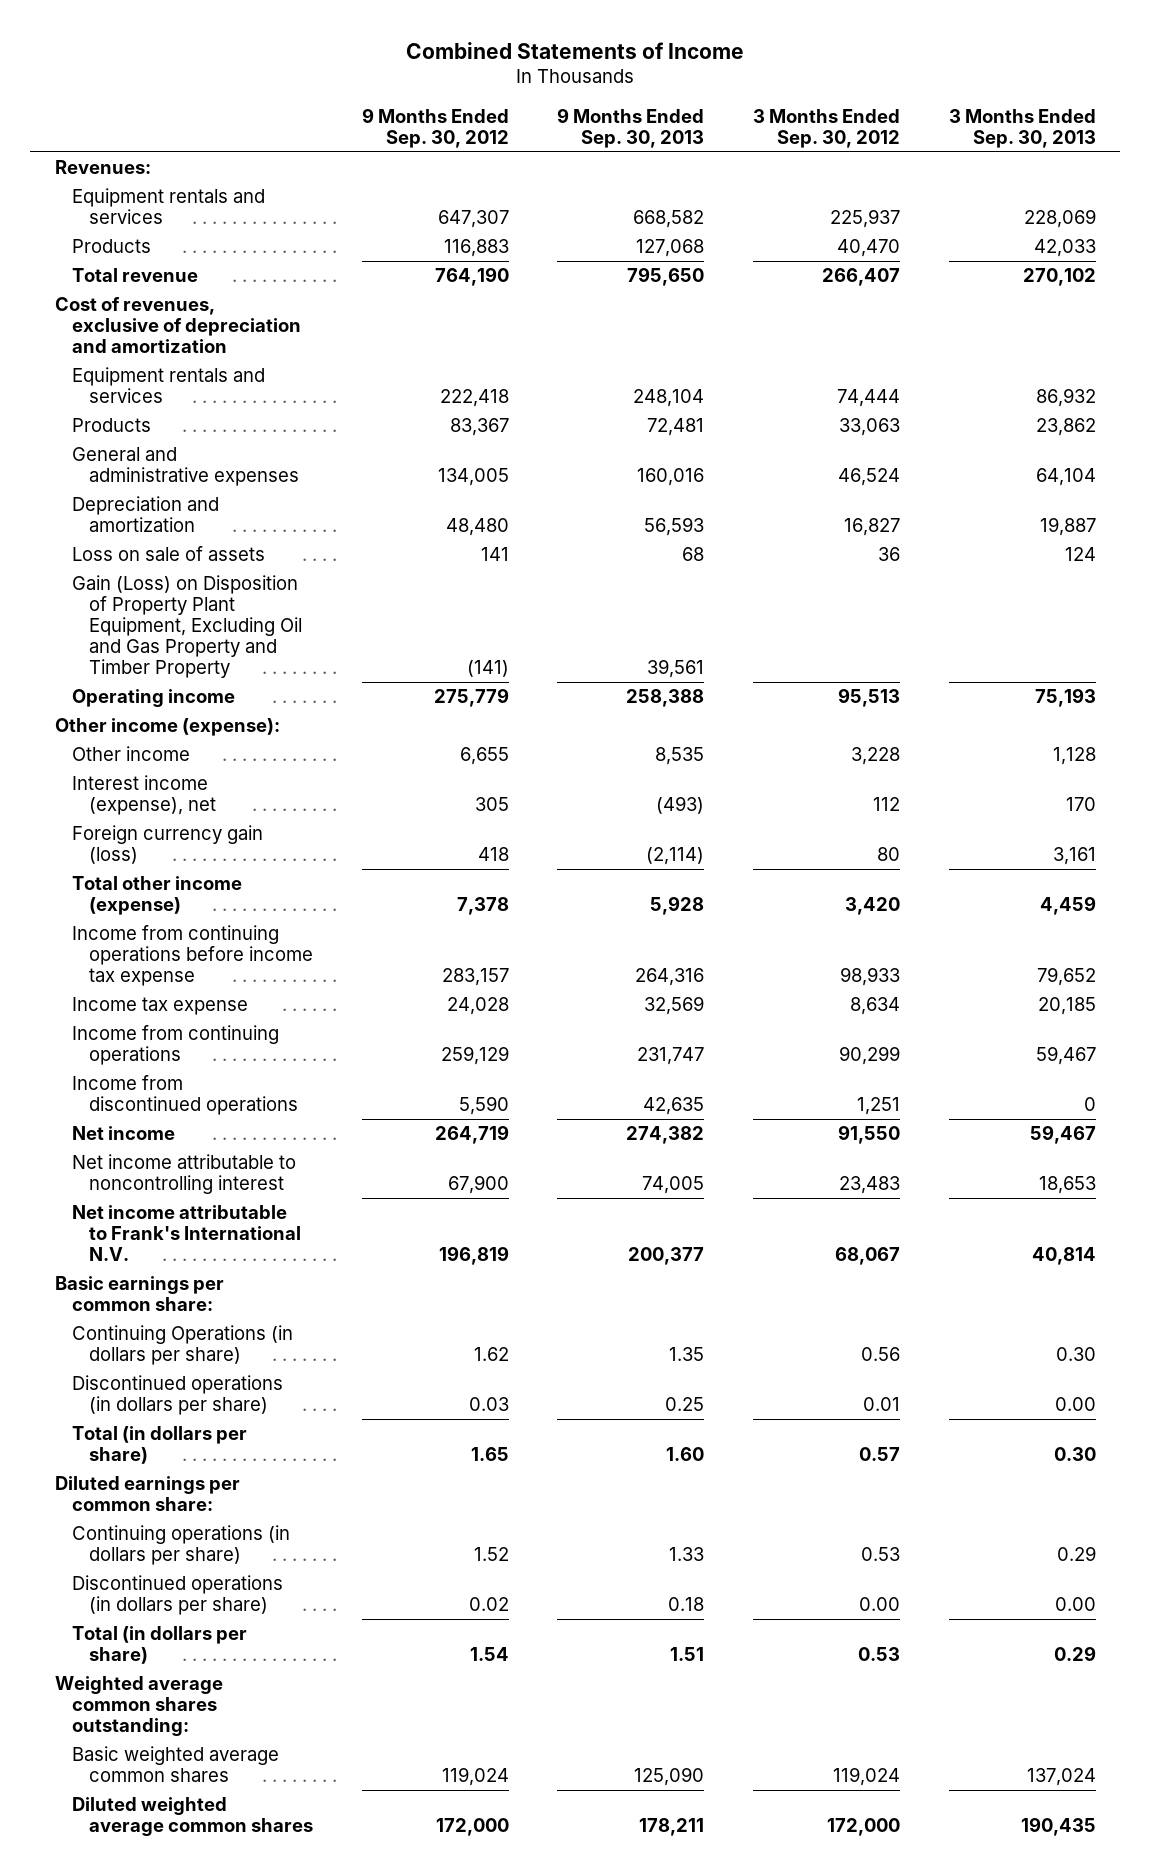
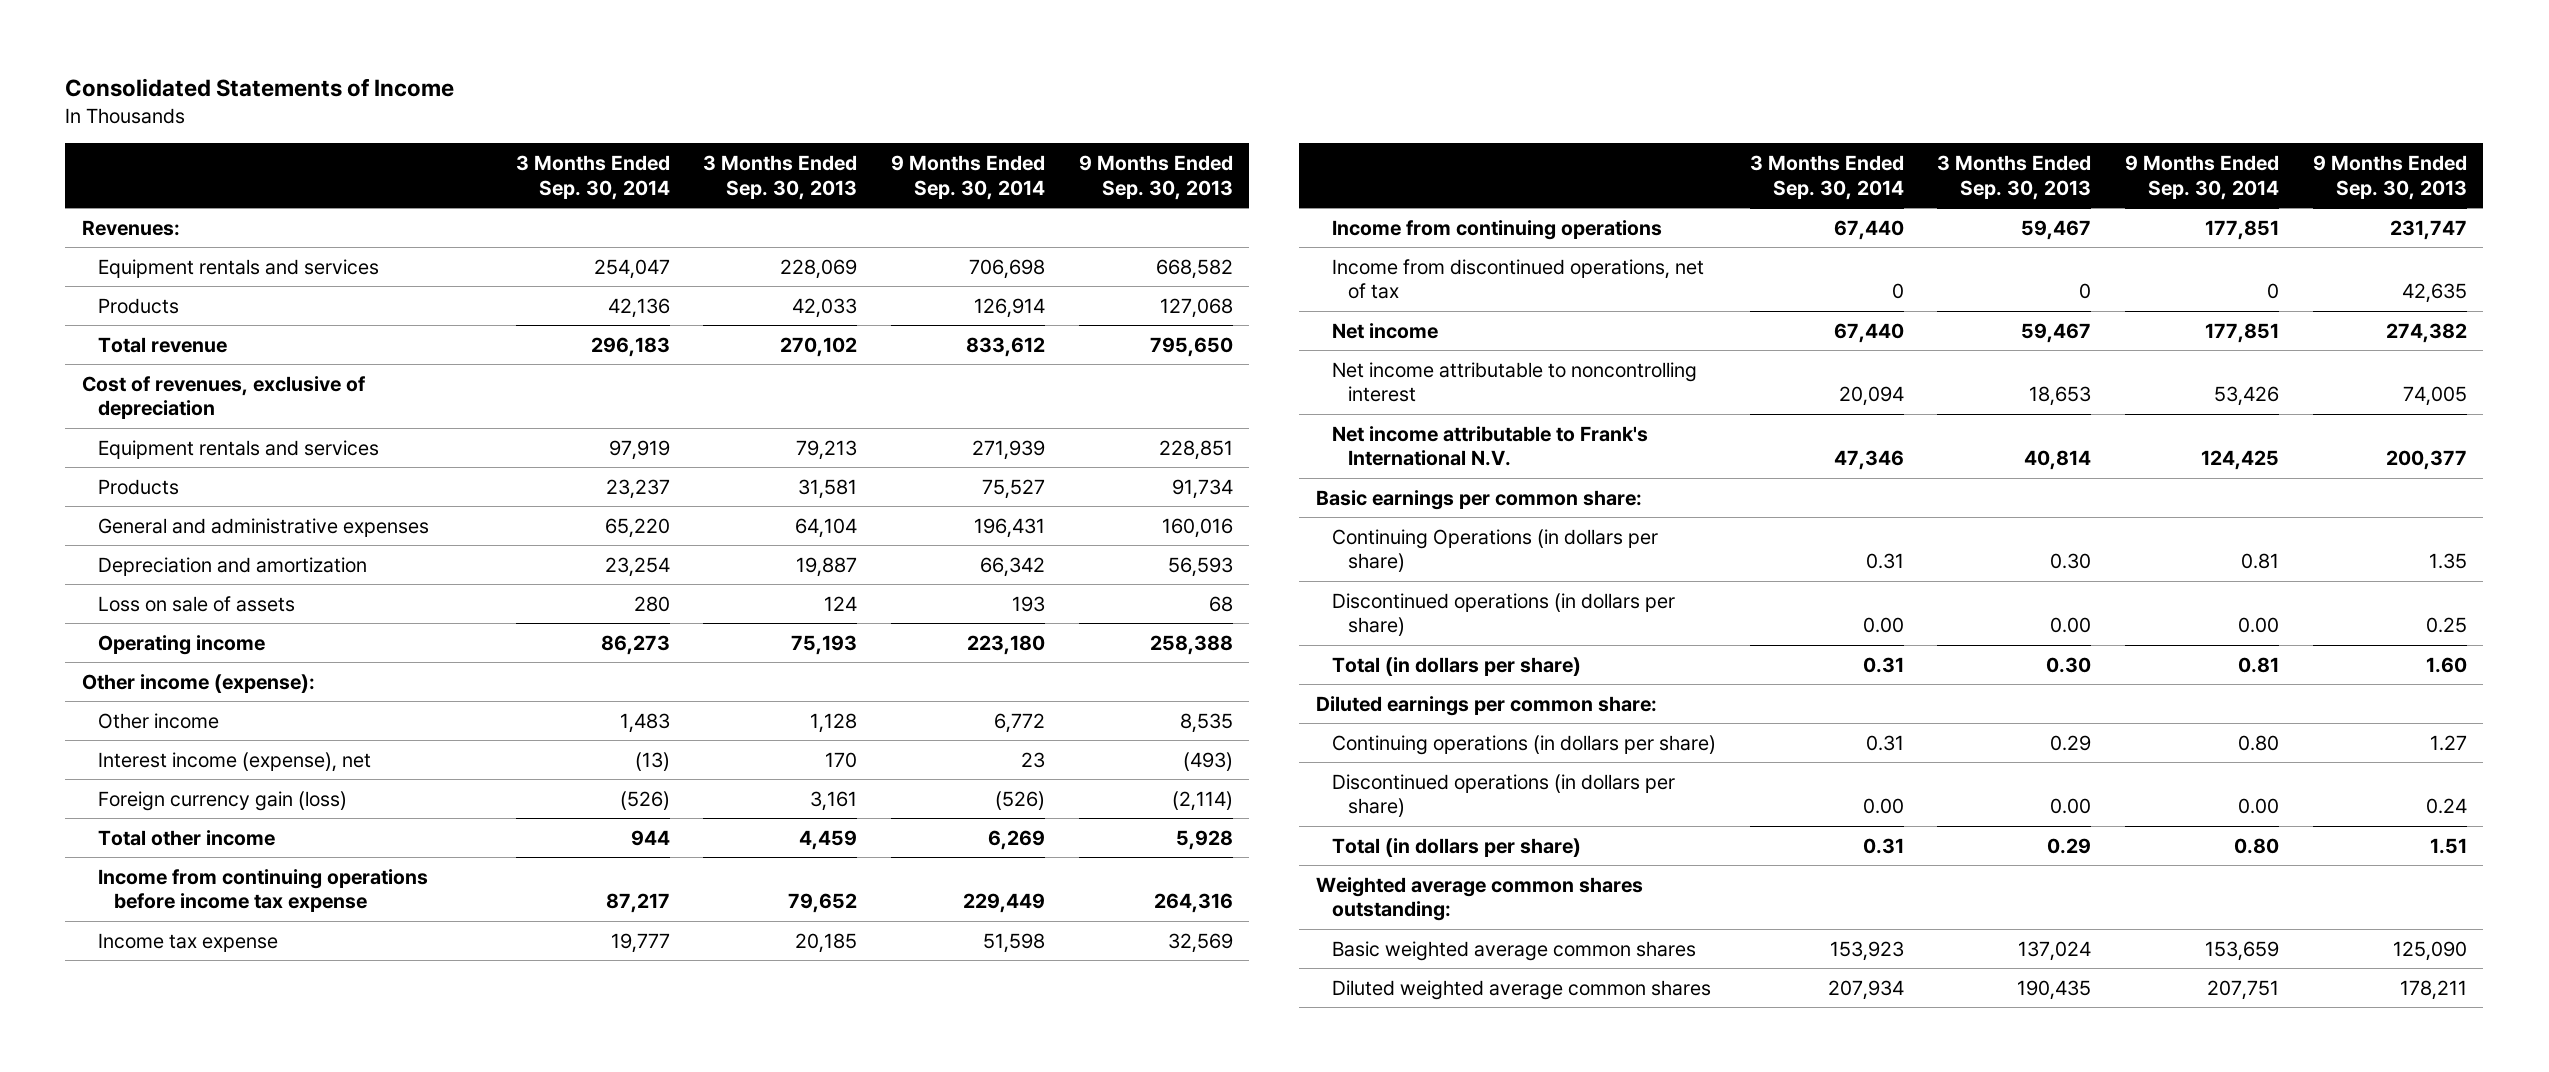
[406,41,745,59] Combined Statements of Income -> [65,78,455,98] Consolidated Statements of Income
[361,107,509,148] 9 Months Ended Sep. 30, 2012 -> none
[753,108,901,148] 3 Months Ended Sep. 30, 2012 -> none
none -> [515,154,670,200] 3 Months Ended Sep. 30, 2014
none -> [890,154,1045,200] 9 Months Ended Sep. 30, 2014
[54,297,301,354] Cost of revenues, exclusive of depreciation and amortization -> [82,375,366,420] Cost of revenues, exclusive of depreciation
[633,389,705,408] 248,104 -> [1158,439,1233,460] 228,851
[1035,388,1096,408] 86,932 -> [796,439,858,460] 79,213
[647,418,705,437] 72,481 -> [1171,478,1233,499] 91,734
[1035,418,1096,437] 23,862 -> [798,478,858,499] 31,581
[71,575,303,679] Gain (Loss) on Disposition of Property Plant Equipment, Excluding Oil and Gas Property and Timber Property -> none
[71,876,242,916] Total other income (expense) -> [98,829,276,846] Total other income
[71,1075,299,1116] Income from discontinued operations -> [1332,258,1705,300] Income from discontinued operations, net of tax
[669,1547,705,1562] 1.33 -> [2429,734,2467,751] 1.27
[668,1597,705,1612] 0.18 -> [2425,798,2467,815] 0.24

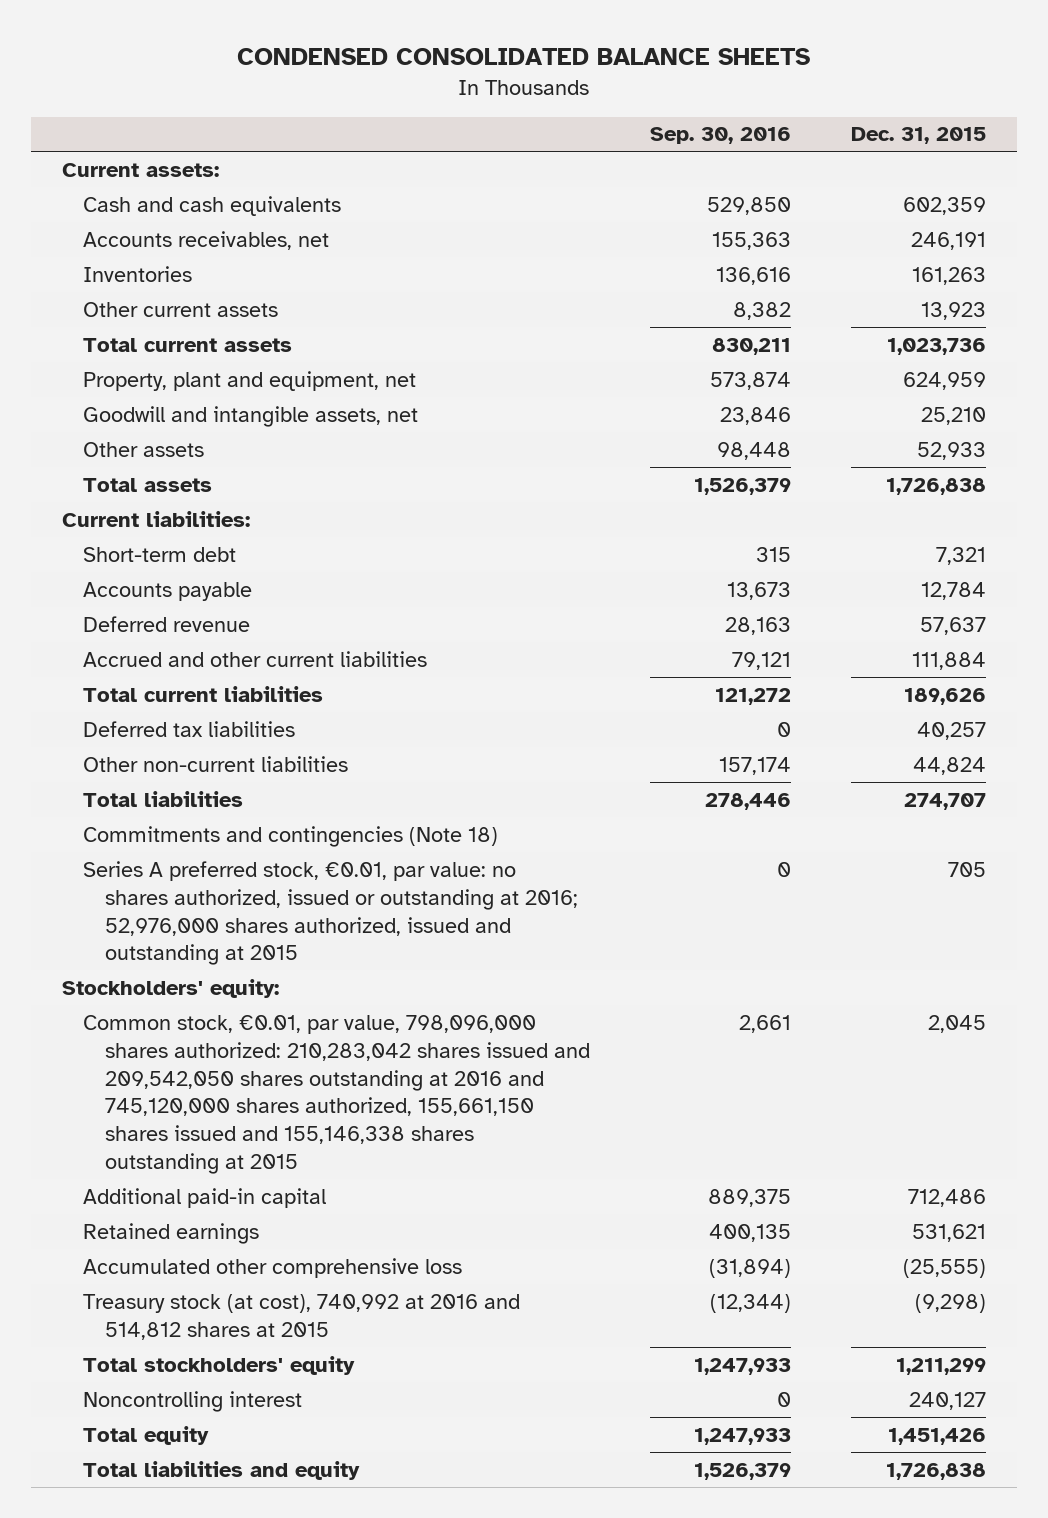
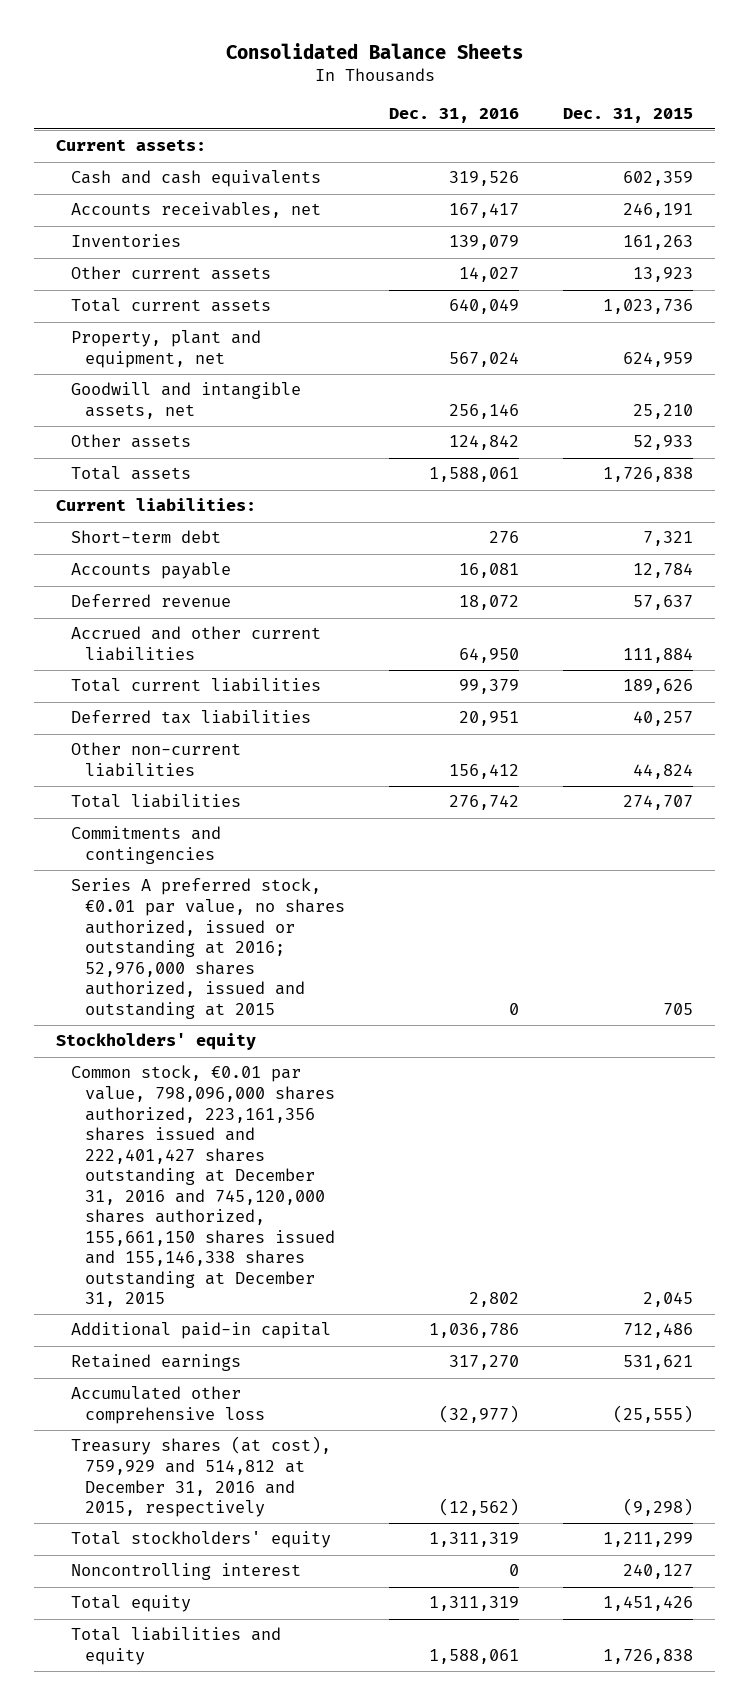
[236,48,810,66] CONDENSED CONSOLIDATED BALANCE SHEETS -> [225,43,523,60] Consolidated Balance Sheets
[650,127,792,145] Sep. 30, 2016 -> none
none -> [389,107,520,123] Dec. 31, 2016
[83,825,499,847] Commitments and contingencies (Note 18) -> [70,826,221,865] Commitments and contingencies
[83,860,578,966] Series A preferred stock, €0.01, par value: no shares authorized, issued or outstanding at 2016; 52,976,000 shares authorized, issued and outstanding at 2015 -> [70,878,346,1019] Series A preferred stock, €0.01 par value, no shares authorized, issued or outstanding at 2016; 52,976,000 shares authorized, issued and outstanding at 2015
[61,978,279,998] Stockholders' equity: -> [55,1033,256,1051] Stockholders' equity
[83,1014,590,1175] Common stock, €0.01, par value, 798,096,000 shares authorized: 210,283,042 shares issued and 209,542,050 shares outstanding at 2016 and 745,120,000 shares authorized, 155,661,150 shares issued and 155,146,338 shares outstanding at 2015 -> [70,1065,336,1308] Common stock, €0.01 par value, 798,096,000 shares authorized, 223,161,356 shares issued and 222,401,427 shares outstanding at December 31, 2016 and 745,120,000 shares authorized, 155,661,150 shares issued and 155,146,338 shares outstanding at December 31, 2015
[83,1293,521,1340] Treasury stock (at cost), 740,992 at 2016 and 514,812 shares at 2015 -> [70,1436,331,1518] Treasury shares (at cost), 759,929 and 514,812 at December 31, 2016 and 2015, respectively

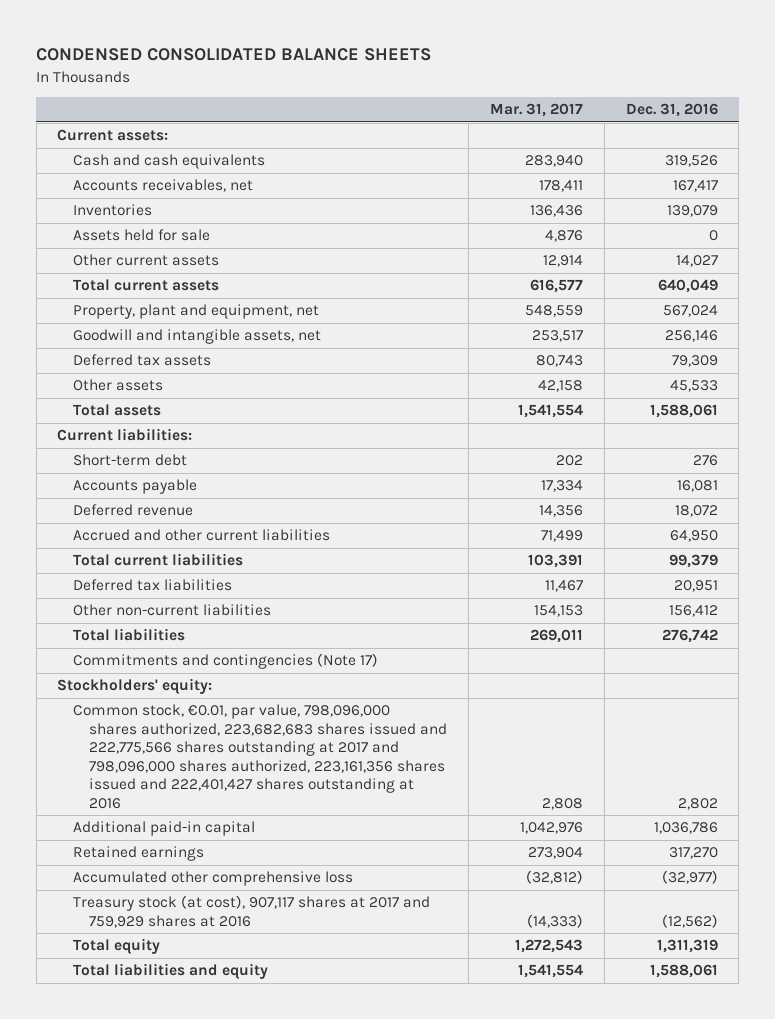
[225,43,523,60] Consolidated Balance Sheets -> [36,48,432,62] CONDENSED CONSOLIDATED BALANCE SHEETS
[563,107,694,123] Dec. 31, 2015 -> none
none -> [489,103,583,118] Mar. 31, 2017
none -> [73,229,211,242] Assets held for sale
none -> [73,354,212,367] Deferred tax assets
[449,435,520,451] 124,842 -> [669,380,718,393] 45,533
[70,878,346,1019] Series A preferred stock, €0.01 par value, no shares authorized, issued or outstanding at 2016; 52,976,000 shares authorized, issued and outstanding at 2015 -> none
[70,826,221,865] Commitments and contingencies -> [73,653,379,670] Commitments and contingencies (Note 17)
[55,1033,256,1051] Stockholders' equity -> [57,678,213,695] Stockholders' equity:
[70,1065,336,1308] Common stock, €0.01 par value, 798,096,000 shares authorized, 223,161,356 shares issued and 222,401,427 shares outstanding at December 31, 2016 and 745,120,000 shares authorized, 155,661,150 shares issued and 155,146,338 shares outstanding at December 31, 2015 -> [73,704,448,809] Common stock, €0.01, par value, 798,096,000 shares authorized, 223,682,683 shares issued and 222,775,566 shares outstanding at 2017 and 798,096,000 shares authorized, 223,161,356 shares issued and 222,401,427 shares outstanding at 2016
[70,1531,331,1549] Total stockholders' equity -> none
[70,1563,301,1581] Noncontrolling interest -> none
[70,1436,331,1518] Treasury shares (at cost), 759,929 and 514,812 at December 31, 2016 and 2015, respectively -> [73,895,431,928] Treasury stock (at cost), 907,117 shares at 2017 and 759,929 shares at 2016

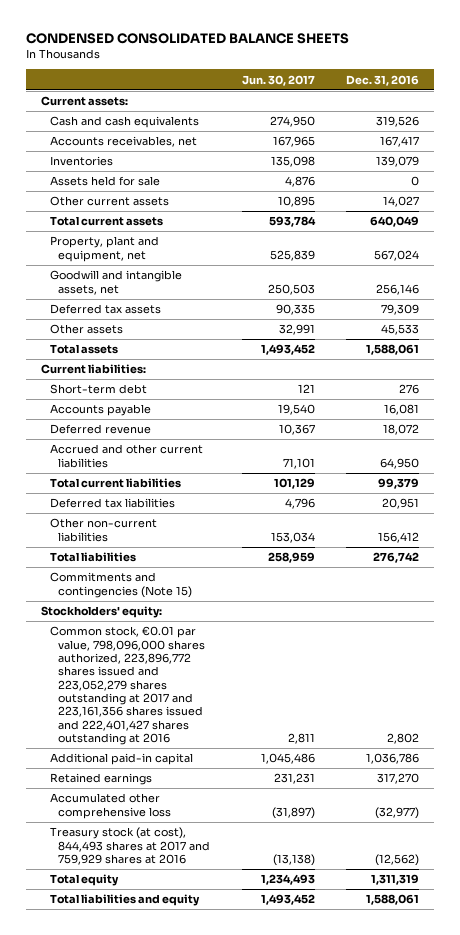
[489,103,583,118] Mar. 31, 2017 -> none
none -> [241,74,315,86] Jun. 30, 2017
[73,653,379,670] Commitments and contingencies (Note 17) -> [49,572,193,598] Commitments and contingencies (Note 15)
[73,704,448,809] Common stock, €0.01, par value, 798,096,000 shares authorized, 223,682,683 shares issued and 222,775,566 shares outstanding at 2017 and 798,096,000 shares authorized, 223,161,356 shares issued and 222,401,427 shares outstanding at 2016 -> [49,626,206,746] Common stock, €0.01 par value, 798,096,000 shares authorized, 223,896,772 shares issued and 223,052,279 shares outstanding at 2017 and 223,161,356 shares issued and 222,401,427 shares outstanding at 2016
[73,895,431,928] Treasury stock (at cost), 907,117 shares at 2017 and 759,929 shares at 2016 -> [49,827,211,866] Treasury stock (at cost), 844,493 shares at 2017 and 759,929 shares at 2016

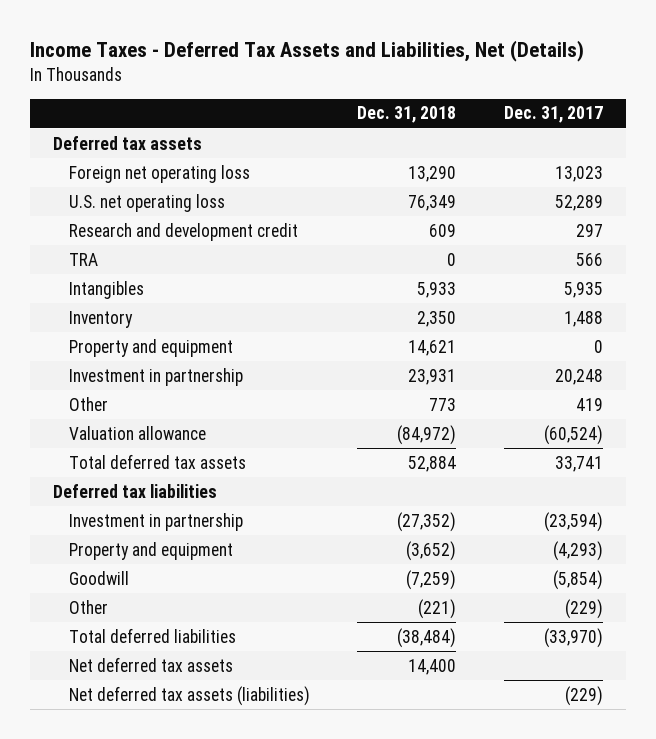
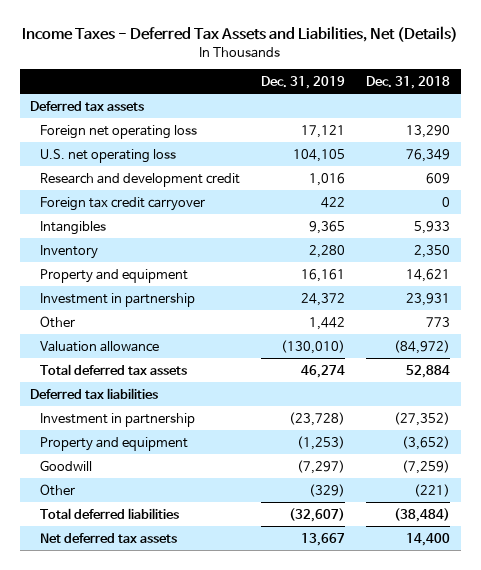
[503,106,603,124] Dec. 31, 2017 -> none
none -> [261,75,346,89] Dec. 31, 2019
[69,252,99,266] TRA -> none
none -> [40,196,206,211] Foreign tax credit carryover
[69,685,311,706] Net deferred tax assets (liabilities) -> none

